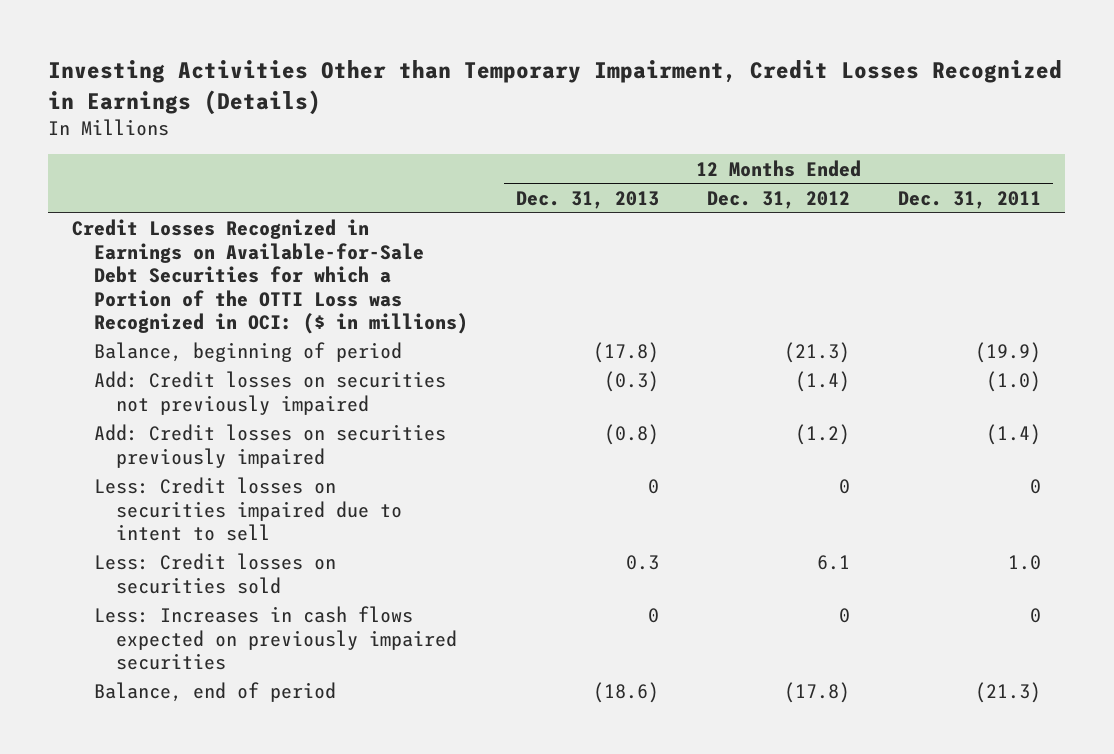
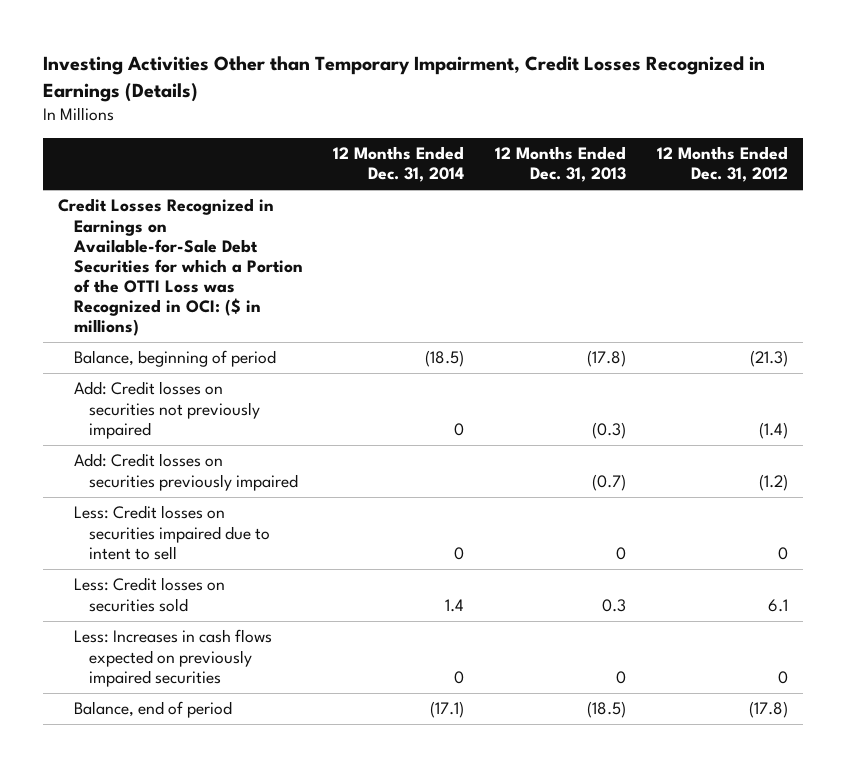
[898,190,1042,209] Dec. 31, 2011 -> none
none -> [333,146,465,183] 12 Months Ended Dec. 31, 2014
[604,424,660,446] (0.8) -> [592,473,627,491] (0.7)
[593,682,660,704] (18.6) -> [587,701,627,719] (18.5)

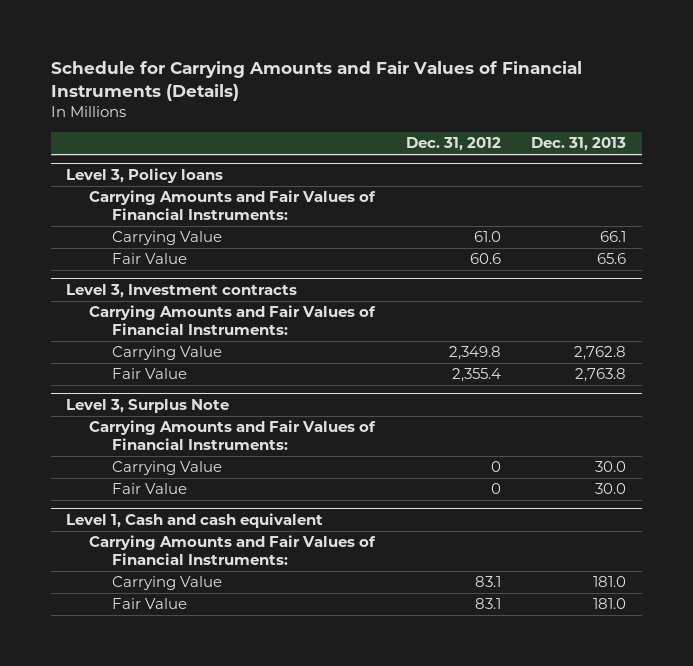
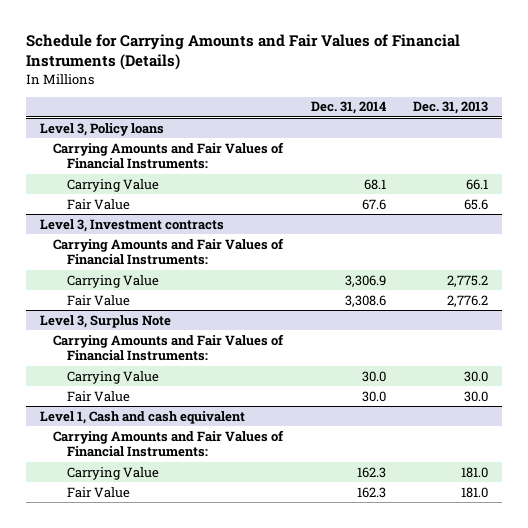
[405,137,501,152] Dec. 31, 2012 -> none
none -> [310,101,386,115] Dec. 31, 2014
[574,346,627,361] 2,762.8 -> [447,274,489,287] 2,775.2
[575,368,627,383] 2,763.8 -> [447,294,489,307] 2,776.2

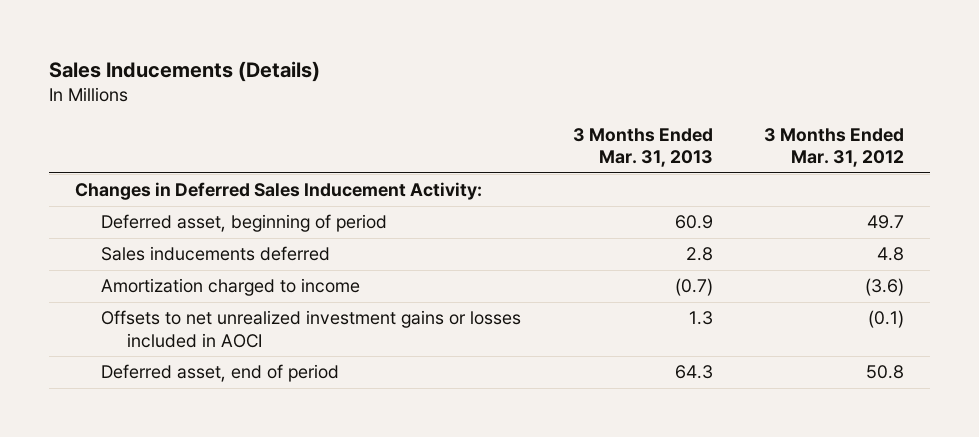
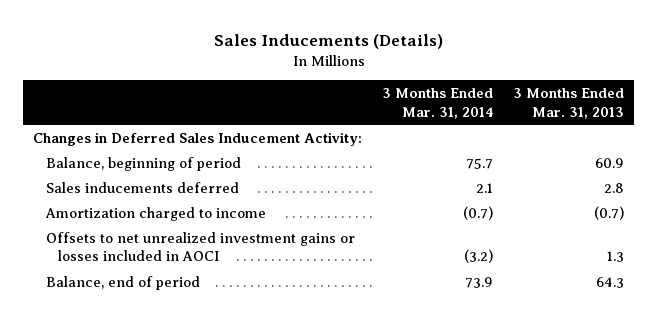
[764,127,905,168] 3 Months Ended Mar. 31, 2012 -> none
none -> [382,88,494,119] 3 Months Ended Mar. 31, 2014
[100,214,387,233] Deferred asset, beginning of period -> [45,156,241,171] Balance, beginning of period
[100,364,339,383] Deferred asset, end of period -> [45,275,200,290] Balance, end of period

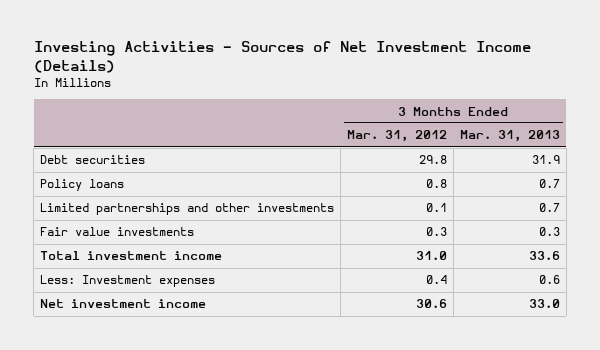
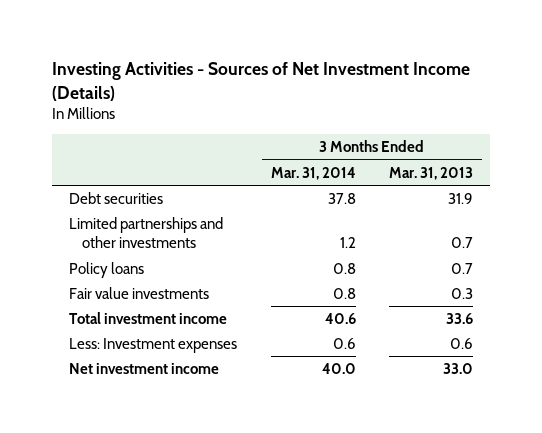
[346,130,447,143] Mar. 31, 2012 -> none
none -> [270,166,356,180] Mar. 31, 2014
[40,179,125,192] Policy loans -> [68,262,144,279] Policy loans

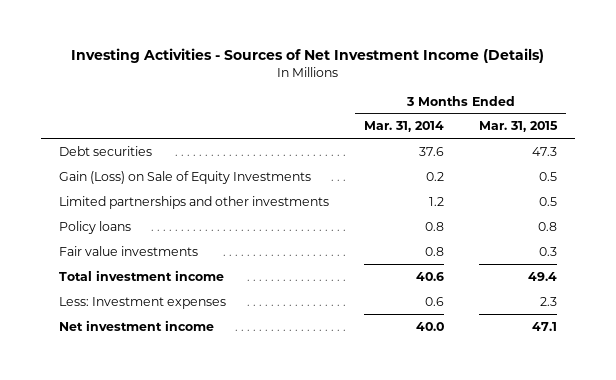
[389,166,474,180] Mar. 31, 2013 -> none
none -> [479,121,559,133] Mar. 31, 2015
[327,193,356,205] 37.8 -> [419,146,445,156] 37.6
none -> [58,170,311,184] Gain (Loss) on Sale of Equity Investments

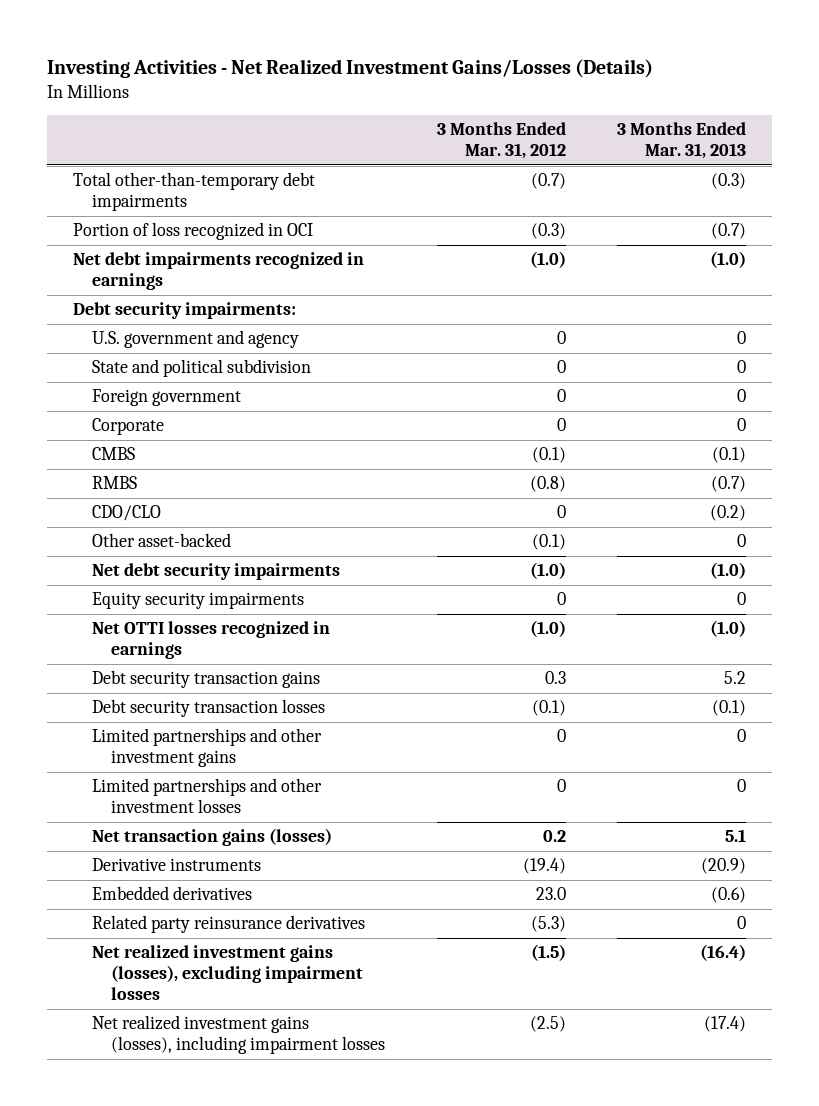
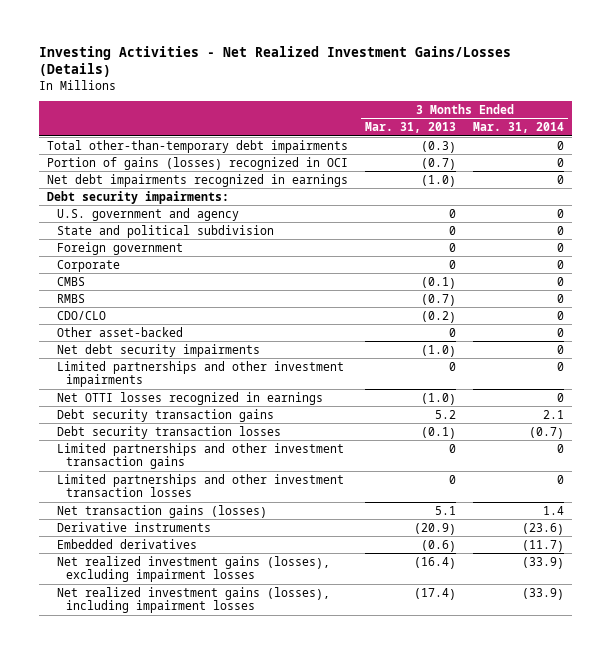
[436,122,566,160] 3 Months Ended Mar. 31, 2012 -> none
none -> [473,122,565,134] Mar. 31, 2014
[72,222,313,241] Portion of loss recognized in OCI -> [47,156,349,170] Portion of gains (losses) recognized in OCI
[91,592,304,610] Equity security impairments -> [56,360,344,388] Limited partnerships and other investment impairments
[91,728,322,768] Limited partnerships and other investment gains -> [56,442,344,470] Limited partnerships and other investment transaction gains
[91,778,322,814] Limited partnerships and other investment losses -> [56,473,344,498] Limited partnerships and other investment transaction losses
[91,915,365,934] Related party reinsurance derivatives -> none

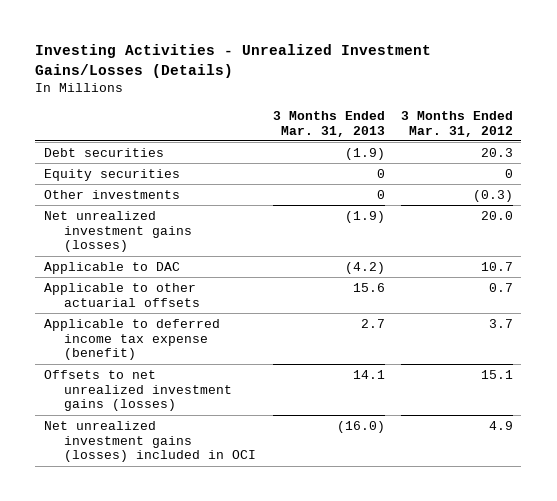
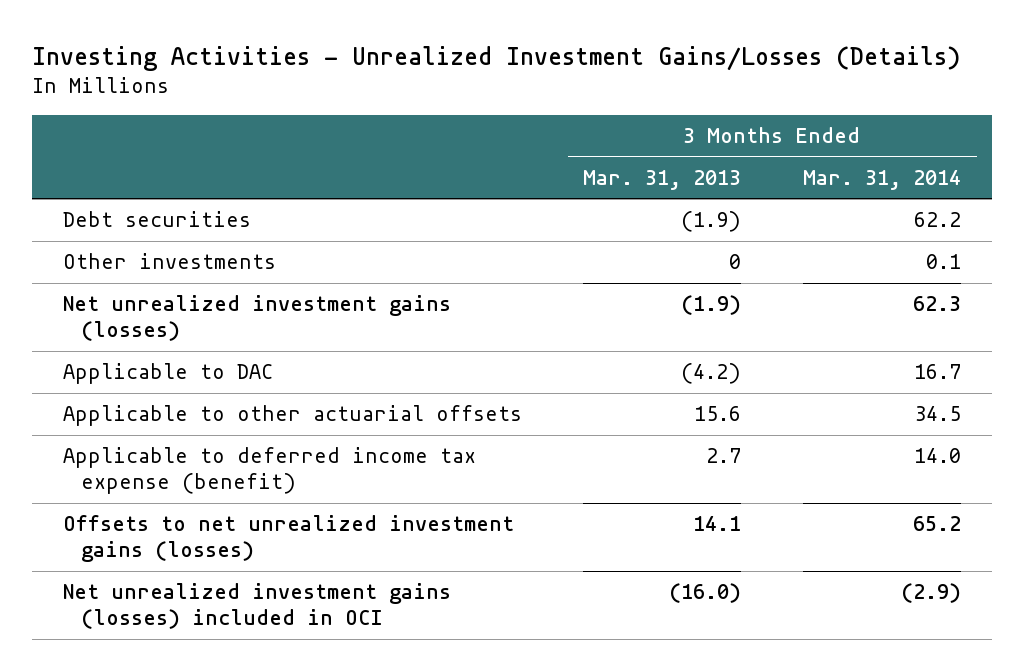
[401,110,514,137] 3 Months Ended Mar. 31, 2012 -> none
none -> [803,169,962,190] Mar. 31, 2014
[43,168,180,181] Equity securities -> none

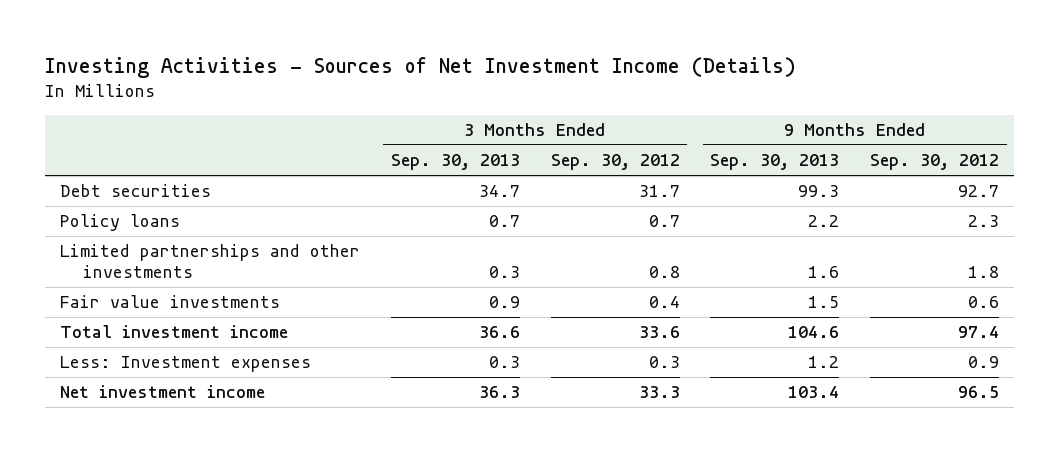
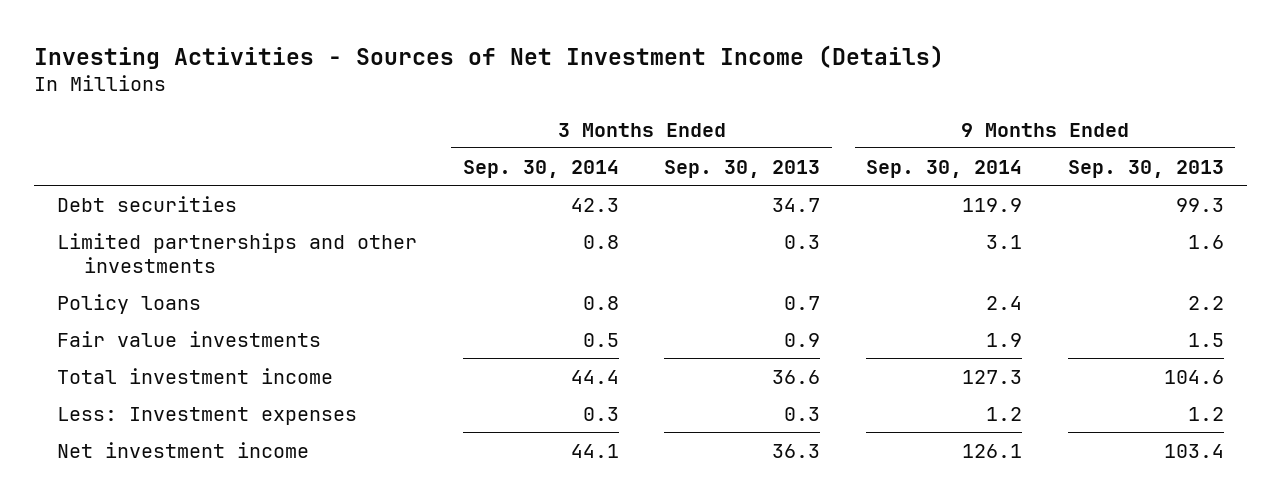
[550,154,680,171] Sep. 30, 2012 -> none
[870,154,1000,171] Sep. 30, 2012 -> none
none -> [462,159,619,178] Sep. 30, 2014
none -> [866,159,1023,178] Sep. 30, 2014
[60,214,181,232] Policy loans -> [56,293,201,314] Policy loans

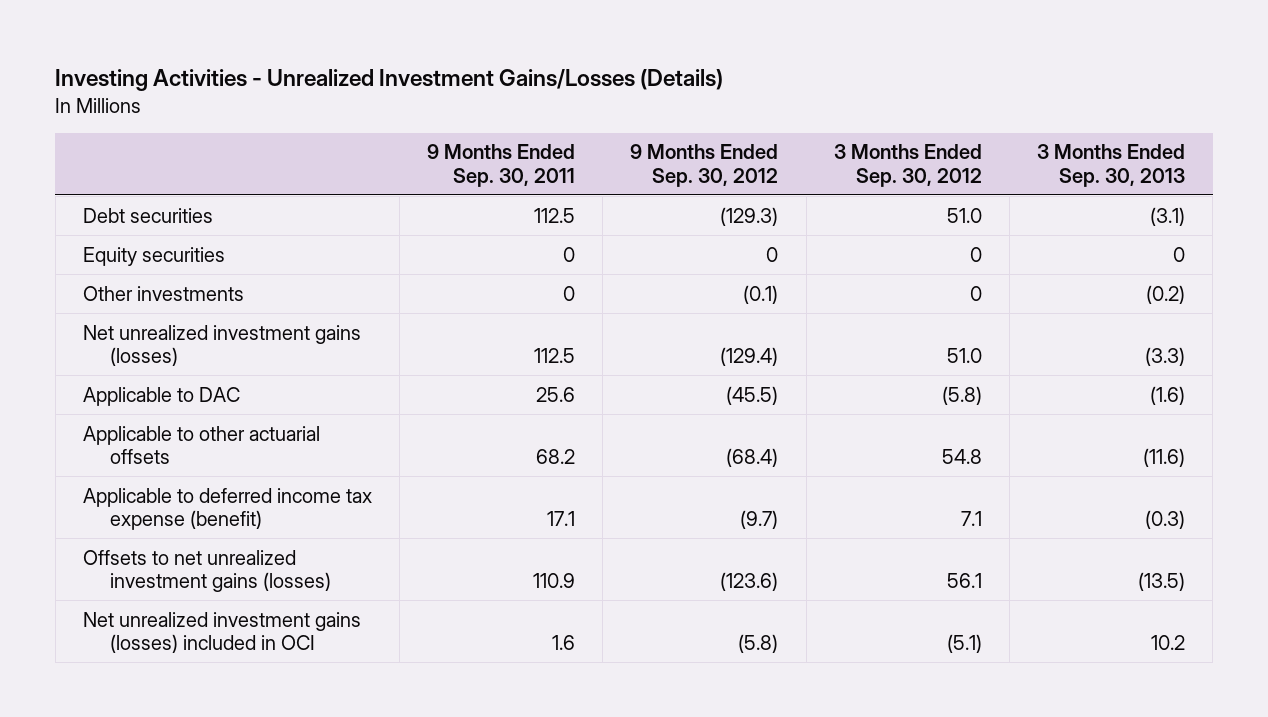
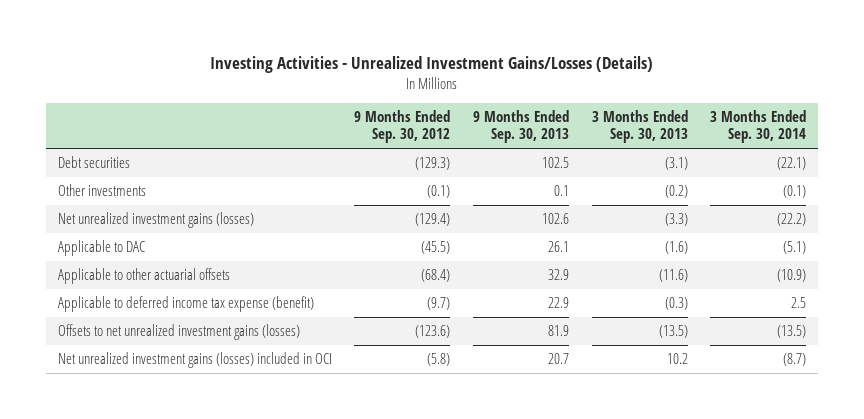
[427,144,576,187] 9 Months Ended Sep. 30, 2011 -> none
[833,144,982,187] 3 Months Ended Sep. 30, 2012 -> none
none -> [473,110,570,144] 9 Months Ended Sep. 30, 2013
none -> [710,110,807,144] 3 Months Ended Sep. 30, 2014
[83,246,226,266] Equity securities -> none

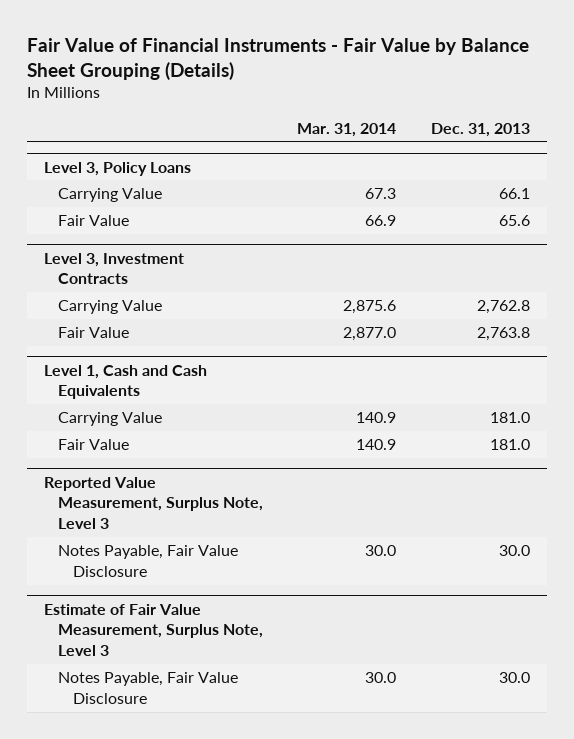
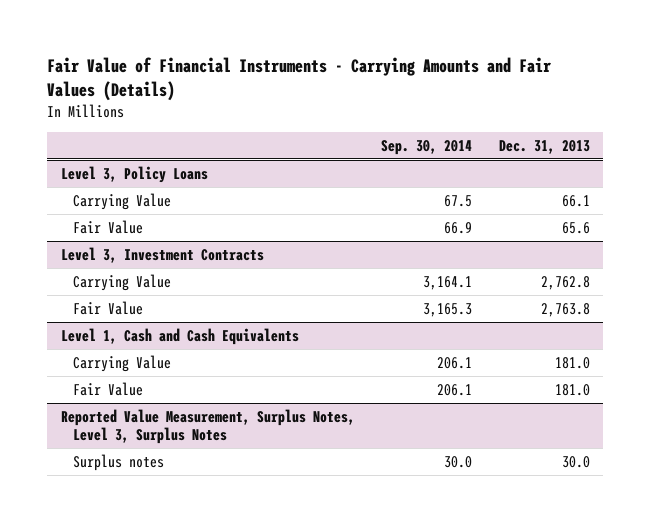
[26,37,529,80] Fair Value of Financial Instruments - Fair Value by Balance Sheet Grouping (Details) -> [47,56,552,101] Fair Value of Financial Instruments - Carrying Amounts and Fair Values (Details)
[297,122,397,137] Mar. 31, 2014 -> none
none -> [381,140,473,156] Sep. 30, 2014
[43,603,264,656] Estimate of Fair Value Measurement, Surplus Note, Level 3 -> none
[58,672,239,704] Notes Payable, Fair Value Disclosure -> none
[43,476,264,529] Reported Value Measurement, Surplus Note, Level 3 -> [60,408,355,445] Reported Value Measurement, Surplus Notes, Level 3, Surplus Notes
[58,545,239,577] Notes Payable, Fair Value Disclosure -> [72,453,164,471] Surplus notes

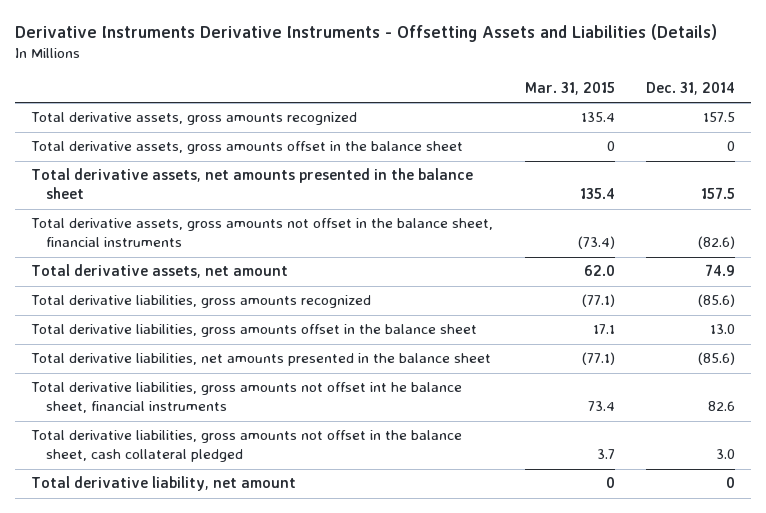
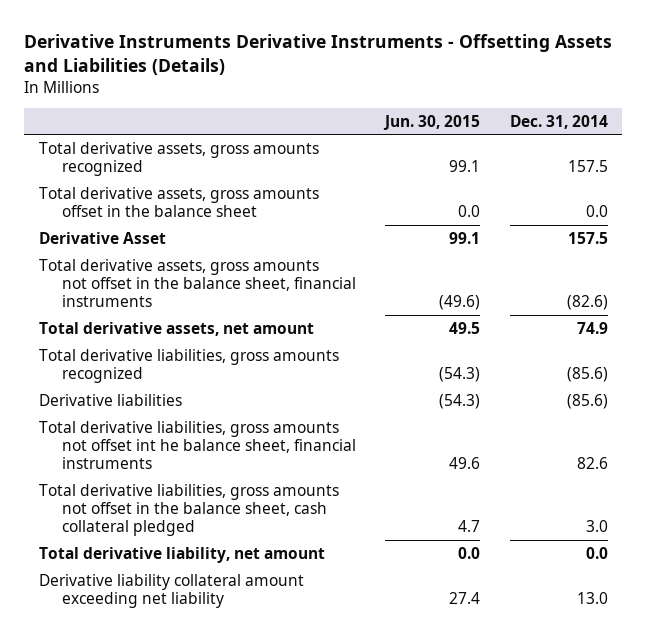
[524,81,615,95] Mar. 31, 2015 -> none
none -> [383,114,481,130] Jun. 30, 2015
[727,141,736,152] 0 -> [585,204,608,217] 0.0
[30,168,473,200] Total derivative assets, net amounts presented in the balance sheet -> [38,231,166,244] Derivative Asset
[30,324,477,338] Total derivative liabilities, gross amounts offset in the balance sheet -> none
[30,353,491,367] Total derivative liabilities, net amounts presented in the balance sheet -> [38,393,182,406] Derivative liabilities
[726,477,736,489] 0 -> [585,546,608,559] 0.0
none -> [38,573,304,608] Derivative liability collateral amount exceeding net liability

